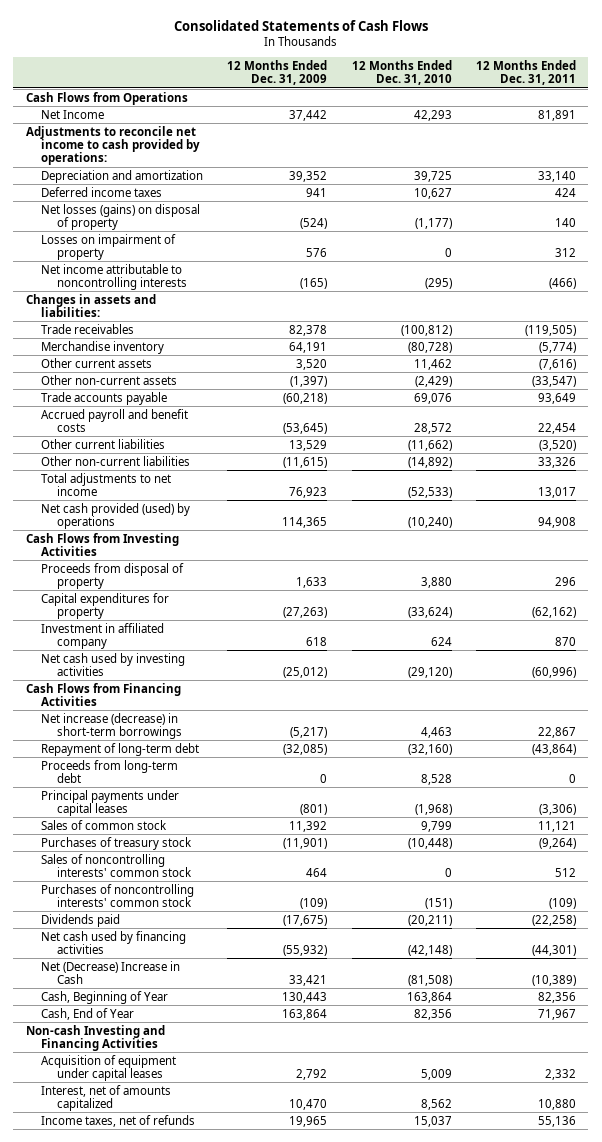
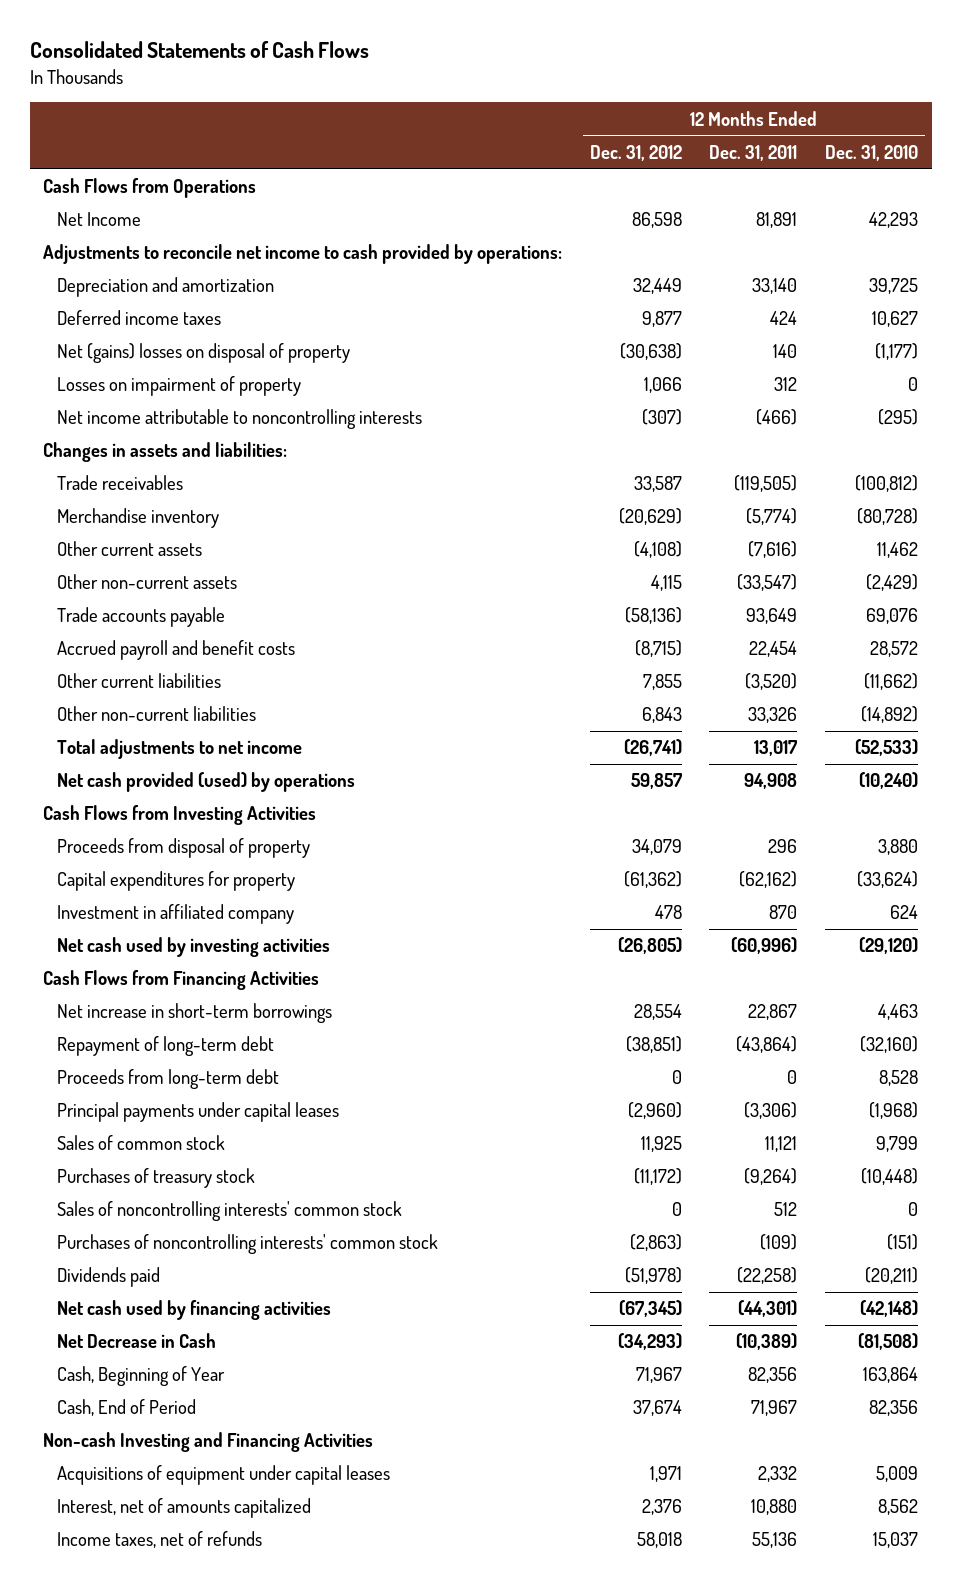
[227,59,328,86] 12 Months Ended Dec. 31, 2009 -> none
none -> [589,145,682,162] Dec. 31, 2012
[41,203,201,230] Net losses (gains) on disposal of property -> [57,343,351,364] Net (gains) losses on disposal of property
[41,712,182,739] Net increase (decrease) in short-term borrowings -> [57,1003,333,1024] Net increase in short-term borrowings
[41,960,181,984] Net (Decrease) Increase in Cash -> [57,1333,217,1349] Net Decrease in Cash
[41,1007,135,1020] Cash, End of Year -> [57,1399,197,1417] Cash, End of Period
[41,1054,177,1081] Acquisition of equipment under capital leases -> [57,1465,391,1486] Acquisitions of equipment under capital leases

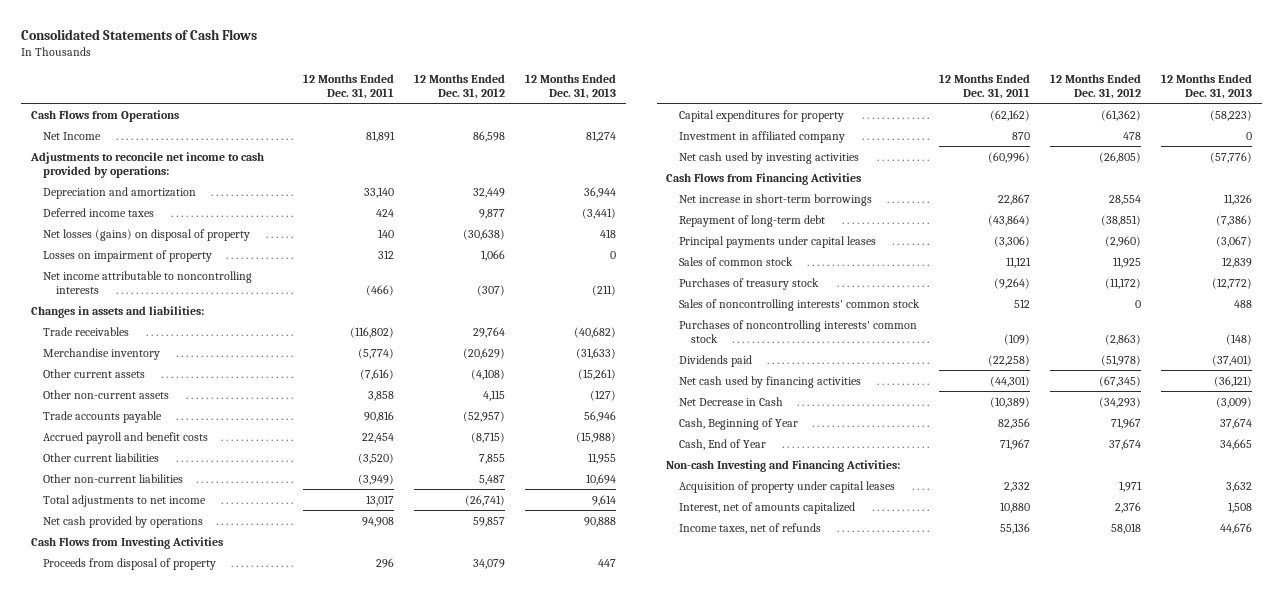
[825,145,919,162] Dec. 31, 2010 -> none
none -> [525,74,617,100] 12 Months Ended Dec. 31, 2013
[57,343,351,364] Net (gains) losses on disposal of property -> [43,228,251,241] Net losses (gains) on disposal of property
[633,476,682,493] 33,587 -> [473,326,506,338] 29,764
[734,475,798,493] (119,505) -> [350,326,395,338] (116,802)
[737,574,798,592] (33,547) -> [368,390,395,401] 3,858
[624,607,682,625] (58,136) -> [463,410,506,422] (52,957)
[746,608,798,625] 93,649 -> [364,410,395,422] 90,816
[641,707,682,724] 6,843 -> [479,474,506,485] 5,487
[748,707,798,724] 33,326 -> [358,473,395,485] (3,949)
[57,772,356,793] Net cash provided (used) by operations -> [43,515,204,528] Net cash provided by operations
[57,1069,280,1090] Proceeds from long-term debt -> none
[57,1399,197,1417] Cash, End of Period -> [678,438,766,450] Cash, End of Year
[43,1432,374,1453] Non-cash Investing and Financing Activities -> [666,459,901,472] Non-cash Investing and Financing Activities:
[57,1465,391,1486] Acquisitions of equipment under capital leases -> [678,480,895,493] Acquisition of property under capital leases

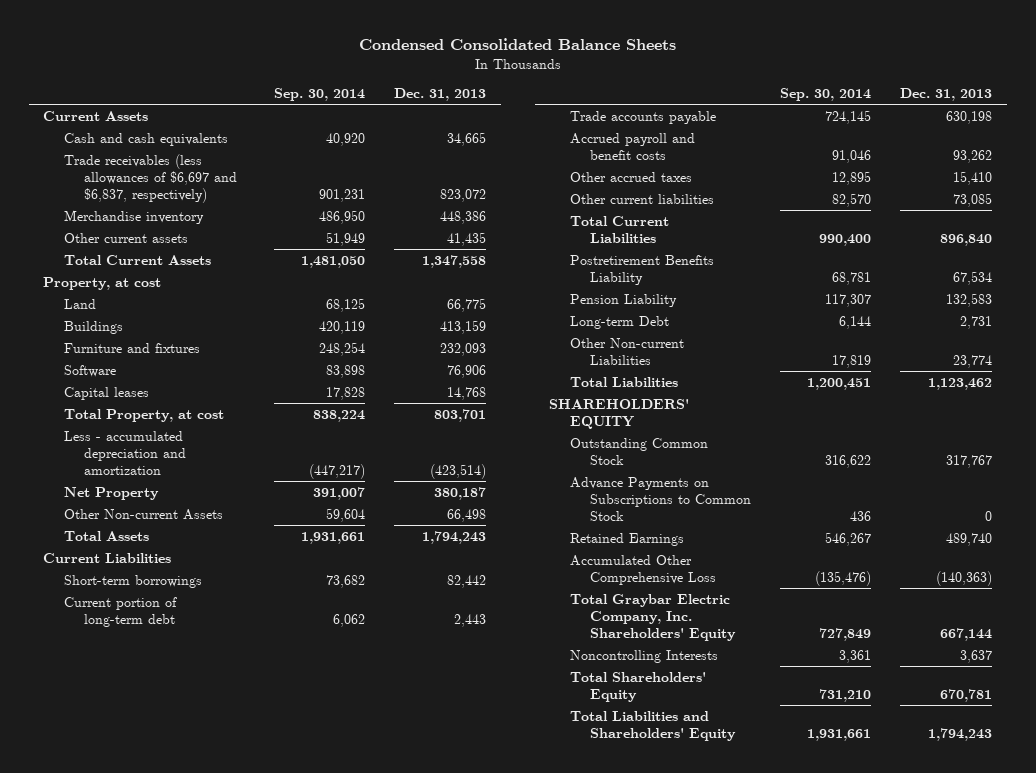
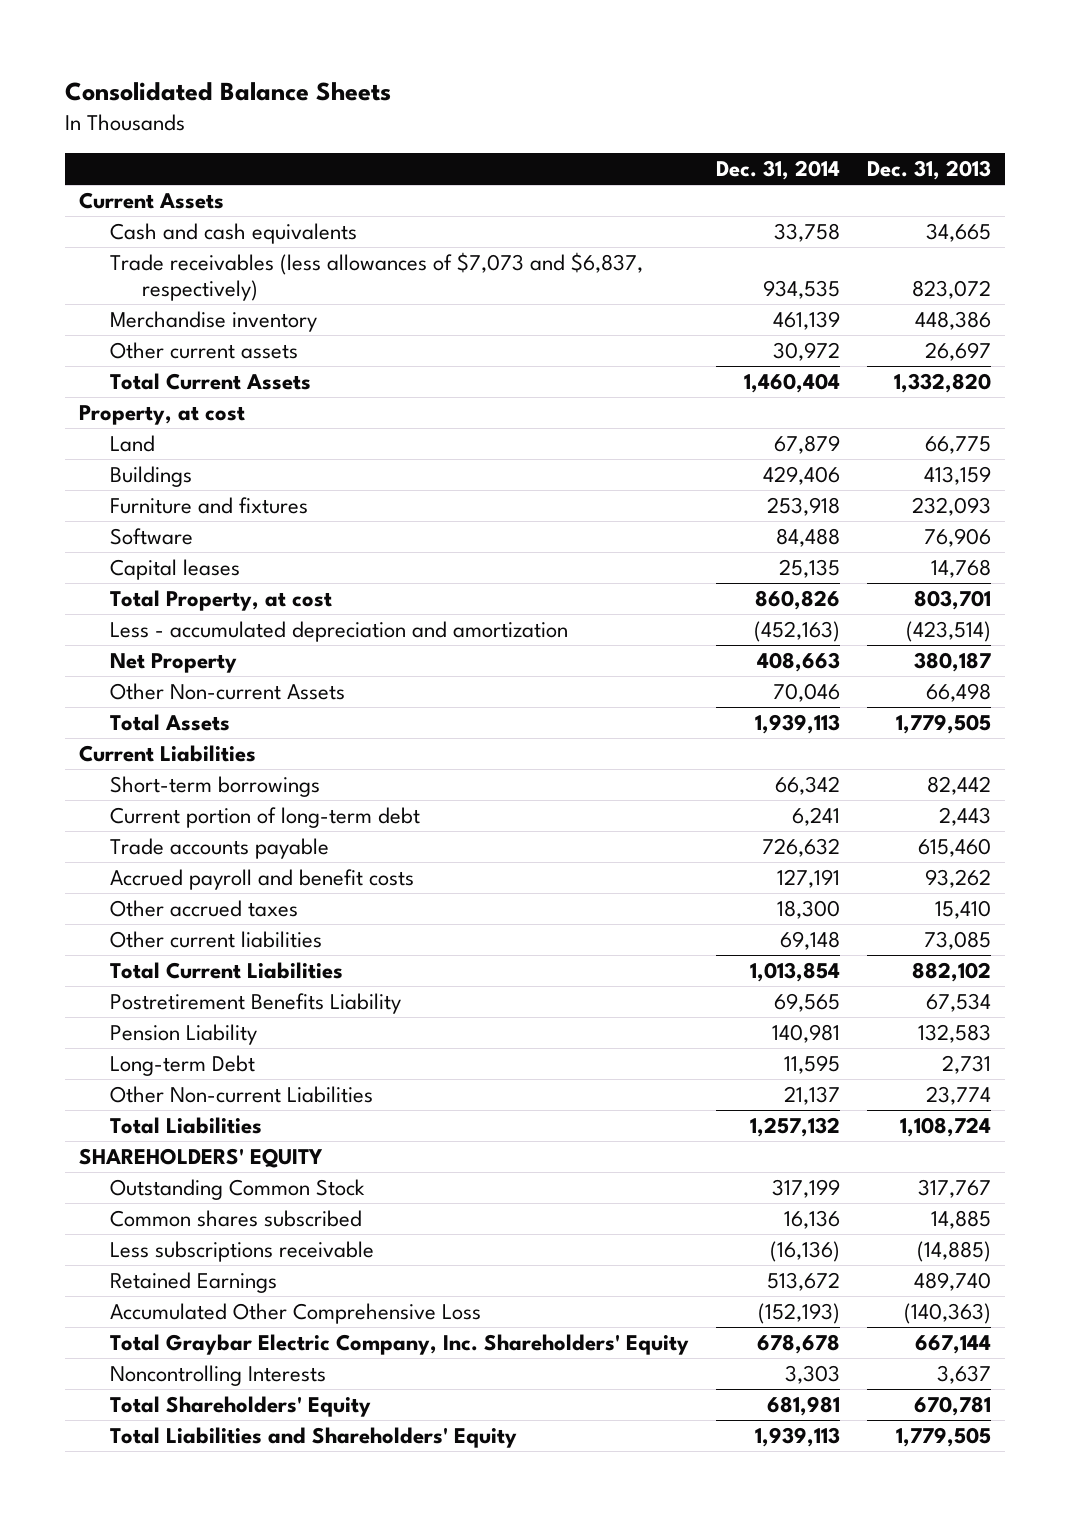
[358,38,676,51] Condensed Consolidated Balance Sheets -> [65,82,392,102] Consolidated Balance Sheets
[274,88,366,102] Sep. 30, 2014 -> none
none -> [716,159,841,180] Dec. 31, 2014
[63,153,238,203] Trade receivables (less allowances of $6,697 and $6,837, respectively) -> [110,252,644,301] Trade receivables (less allowances of $7,073 and $6,837, respectively)
[447,231,487,246] 41,435 -> [925,342,992,362] 26,697
[422,254,487,268] 1,347,558 -> [894,373,992,394] 1,332,820
[422,530,487,544] 1,794,243 -> [896,714,992,735] 1,779,505
[946,110,993,124] 630,198 -> [918,838,992,858] 615,460
[940,233,993,246] 896,840 -> [912,962,992,983] 882,102
[928,377,993,390] 1,123,462 -> [900,1117,992,1138] 1,108,724
[569,476,752,521] Advance Payments on Subscriptions to Common Stock -> none
none -> [110,1210,363,1228] Common shares subscribed
none -> [110,1241,375,1263] Less subscriptions receivable
[928,727,993,741] 1,794,243 -> [896,1427,992,1448] 1,779,505

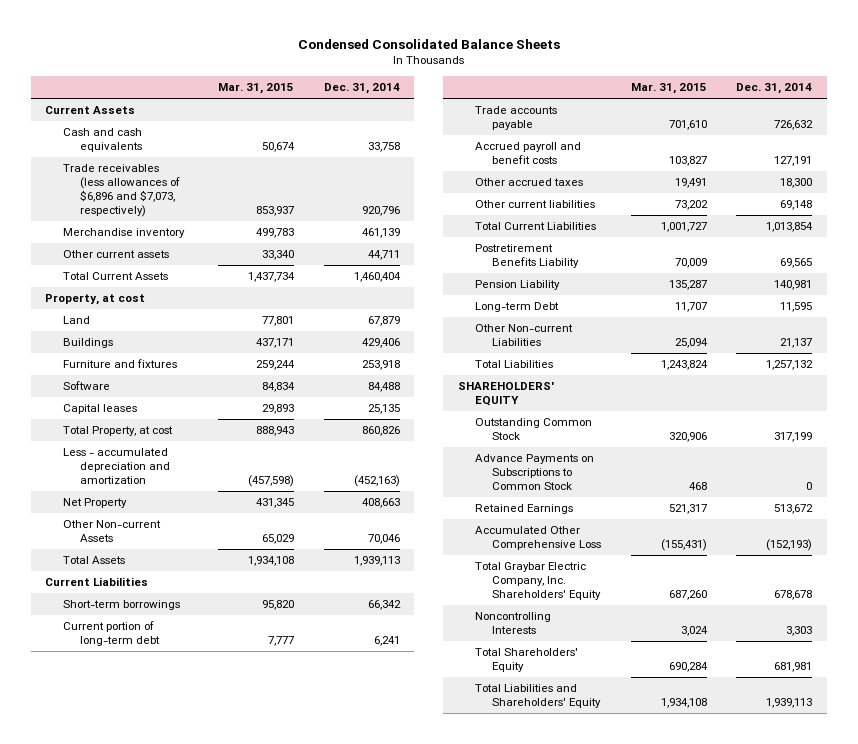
[65,82,392,102] Consolidated Balance Sheets -> [297,38,560,49] Condensed Consolidated Balance Sheets
[867,159,992,180] Dec. 31, 2013 -> none
none -> [218,83,295,95] Mar. 31, 2015
[110,252,644,301] Trade receivables (less allowances of $7,073 and $6,837, respectively) -> [62,164,180,218] Trade receivables (less allowances of $6,896 and $7,073, respectively)
[763,279,841,299] 934,535 -> [361,206,400,217] 920,796
[773,342,841,362] 30,972 -> [367,250,400,261] 44,711
[110,1210,363,1228] Common shares subscribed -> none
[110,1241,375,1263] Less subscriptions receivable -> none
none -> [475,454,595,491] Advance Payments on Subscriptions to Common Stock

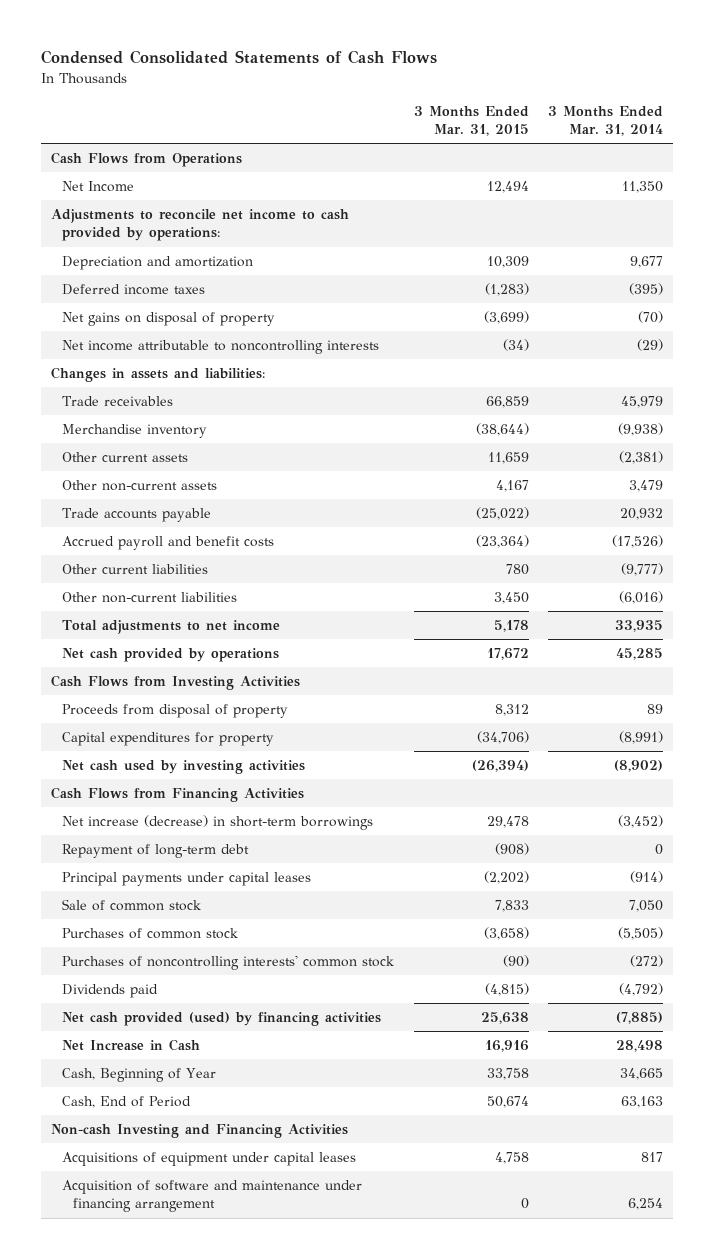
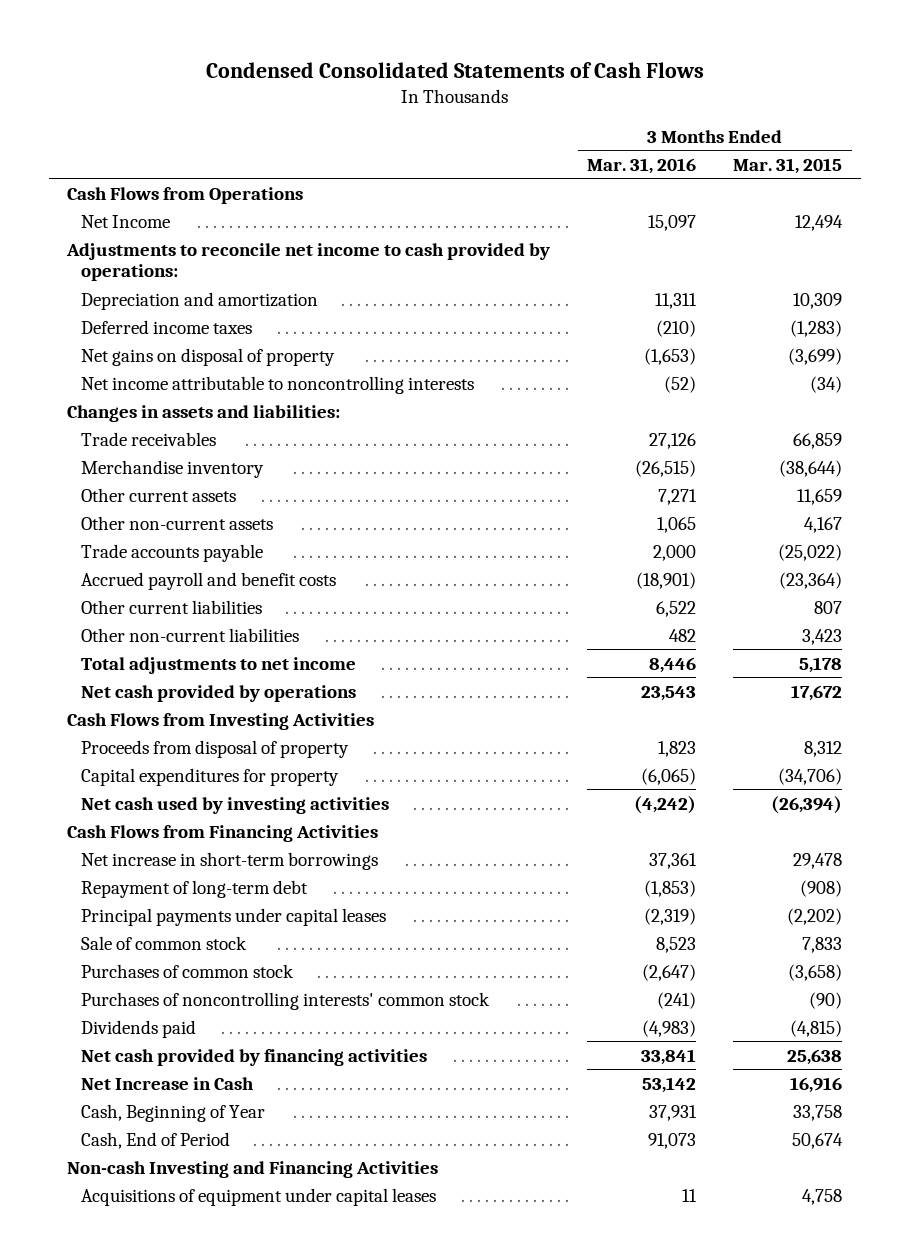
[548,105,664,137] 3 Months Ended Mar. 31, 2014 -> none
none -> [587,157,697,174] Mar. 31, 2016
[505,564,529,576] 780 -> [814,600,843,614] 807
[493,592,529,605] 3,450 -> [802,628,843,645] 3,423
[62,815,374,831] Net increase (decrease) in short-term borrowings -> [80,851,378,870] Net increase in short-term borrowings
[62,1012,382,1027] Net cash provided (used) by financing activities -> [80,1048,427,1066] Net cash provided by financing activities
[62,1180,363,1213] Acquisition of software and maintenance under financing arrangement -> none

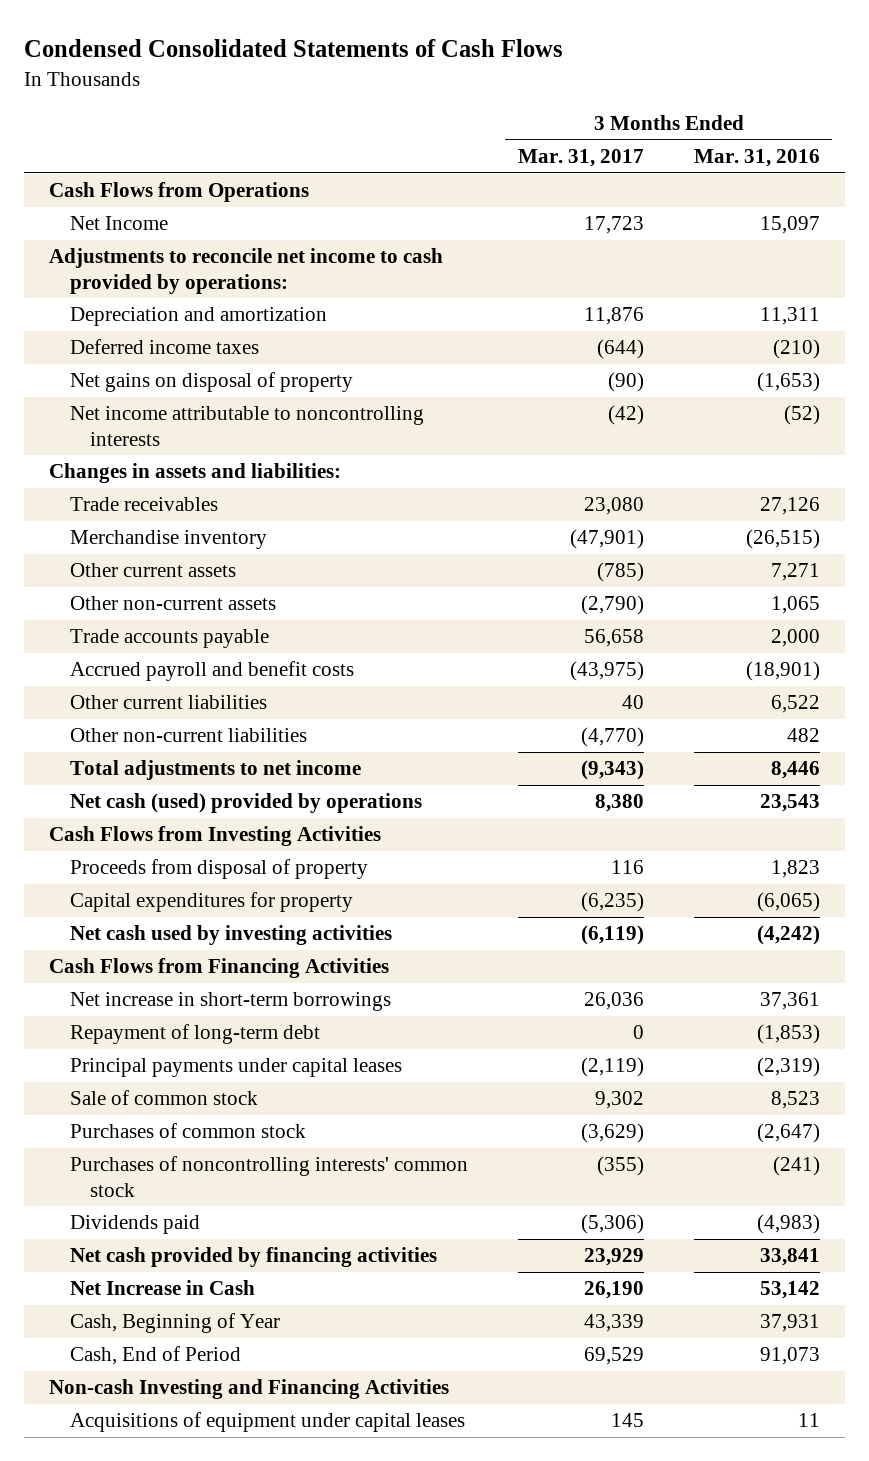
[733,157,843,174] Mar. 31, 2015 -> none
none -> [517,149,644,168] Mar. 31, 2017
[80,684,356,702] Net cash provided by operations -> [69,793,422,814] Net cash (used) provided by operations

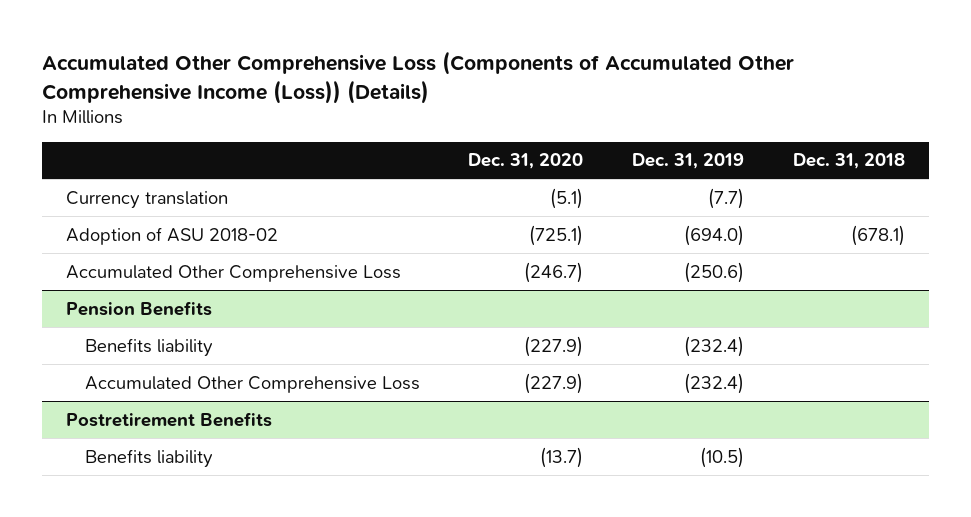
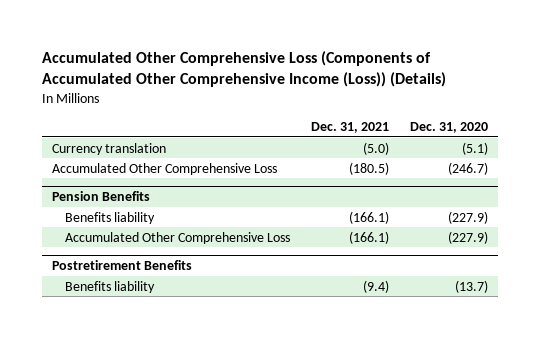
[632,153,745,170] Dec. 31, 2019 -> none
[792,153,905,170] Dec. 31, 2018 -> none
none -> [310,122,389,134] Dec. 31, 2021
[66,226,279,245] Adoption of ASU 2018-02 -> none

